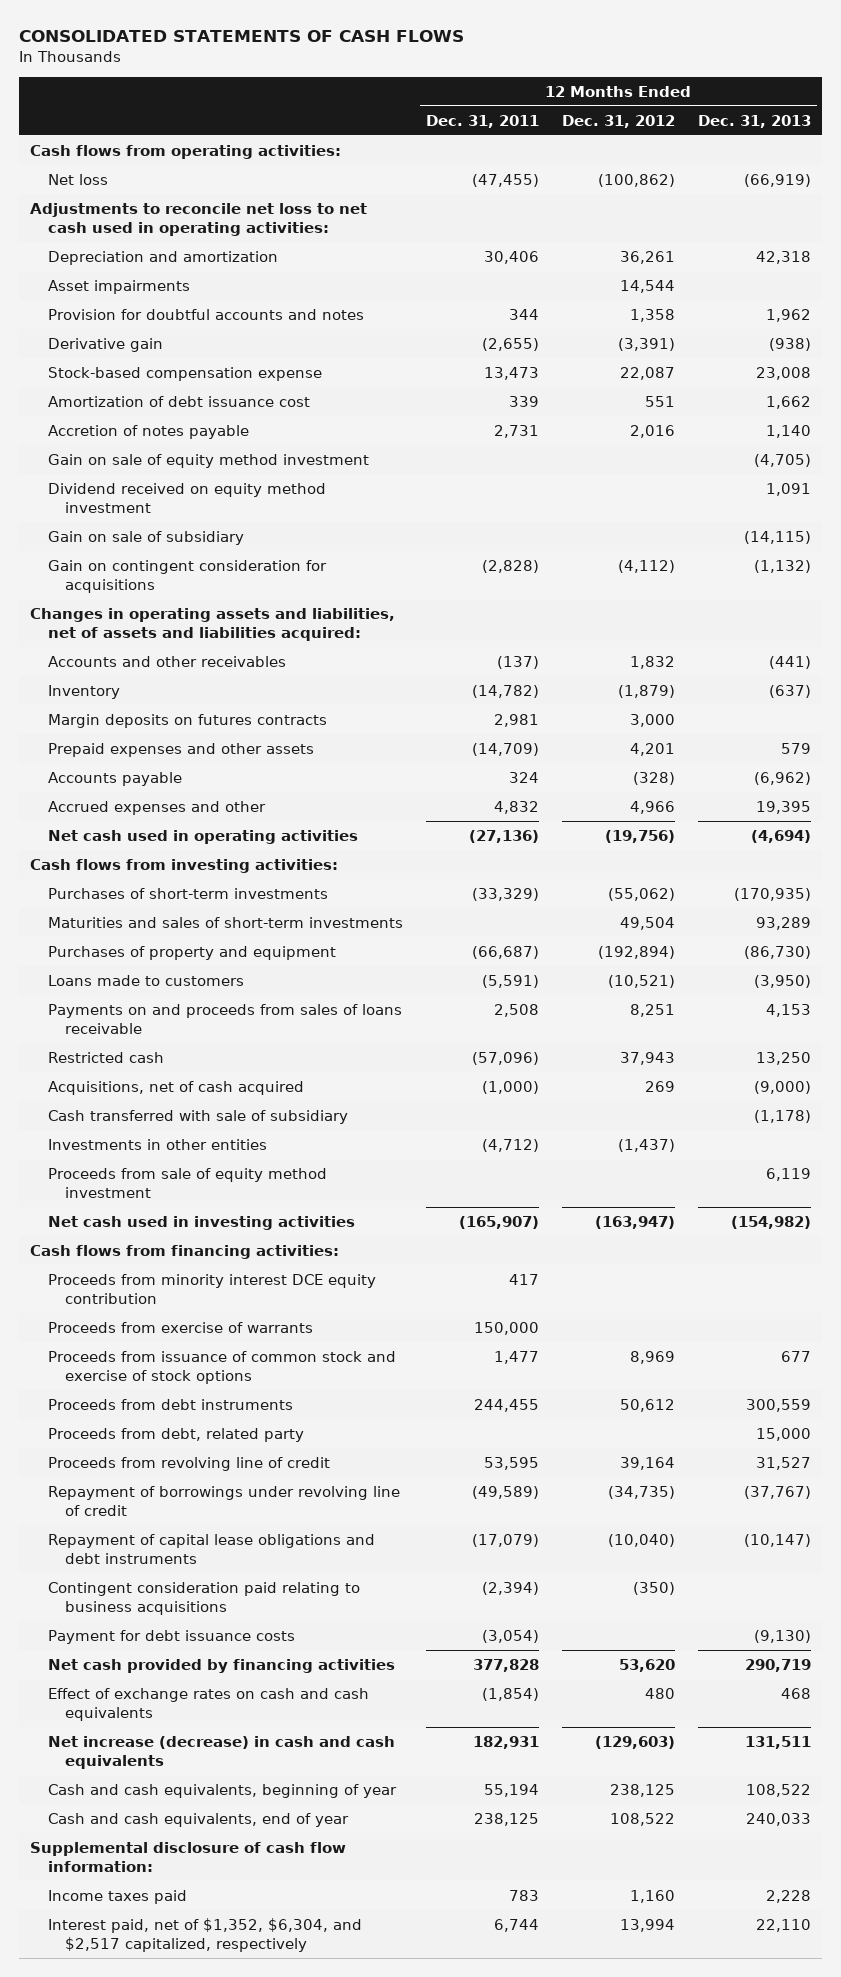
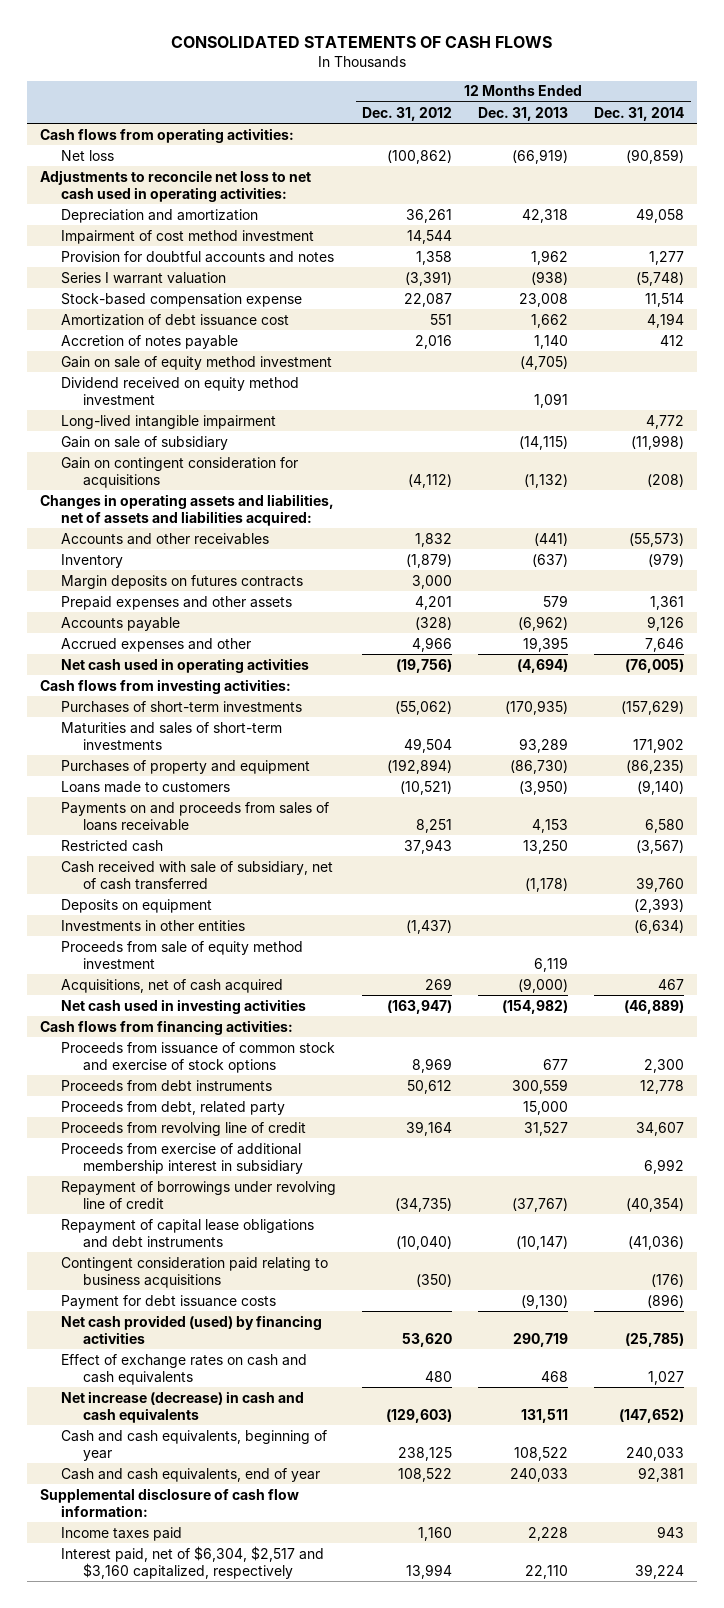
[425,114,539,128] Dec. 31, 2011 -> none
none -> [594,106,685,121] Dec. 31, 2014
[47,279,190,294] Asset impairments -> [61,229,315,244] Impairment of cost method investment
[47,337,163,352] Derivative gain -> [61,271,227,284] Series I warrant valuation
none -> [61,414,277,429] Long-lived intangible impairment
[47,1109,348,1124] Cash transferred with sale of subsidiary -> [61,860,334,890] Cash received with sale of subsidiary, net of cash transferred
none -> [61,898,213,913] Deposits on equipment
[47,1080,304,1095] Acquisitions, net of cash acquired -> [61,978,284,993] Acquisitions, net of cash acquired
[47,1273,376,1304] Proceeds from minority interest DCE equity contribution -> none
[47,1321,313,1333] Proceeds from exercise of warrants -> none
none -> [61,1142,303,1174] Proceeds from exercise of additional membership interest in subsidiary
[47,1658,395,1673] Net cash provided by financing activities -> [61,1314,323,1344] Net cash provided (used) by financing activities
[47,1917,362,1952] Interest paid, net of $1,352, $6,304, and $2,517 capitalized, respectively -> [61,1545,325,1579] Interest paid, net of $6,304, $2,517 and $3,160 capitalized, respectively

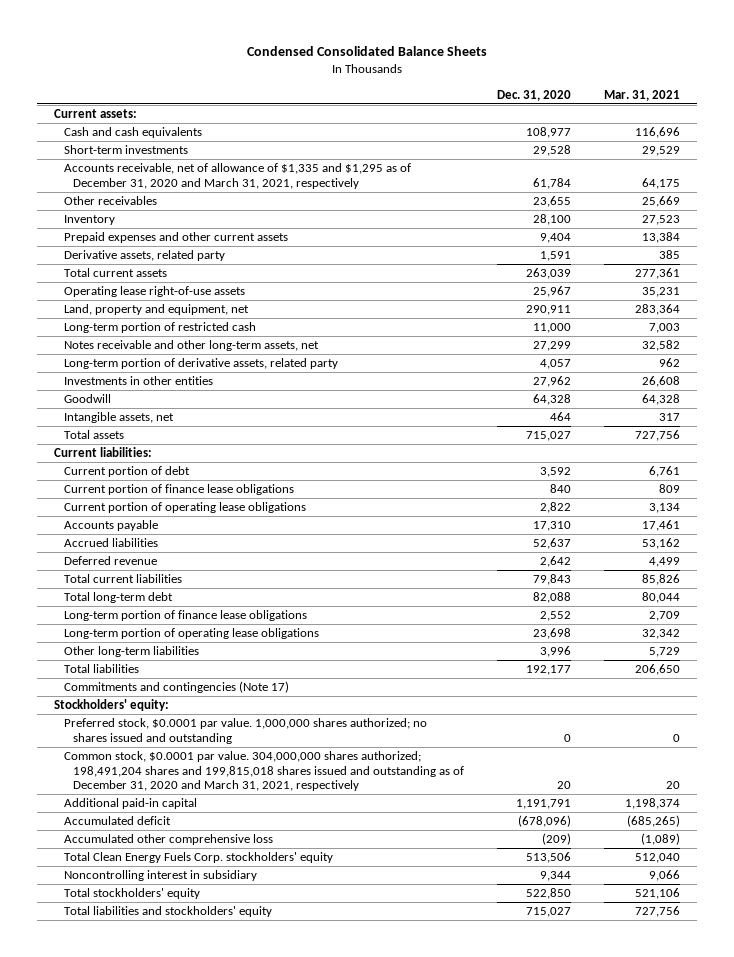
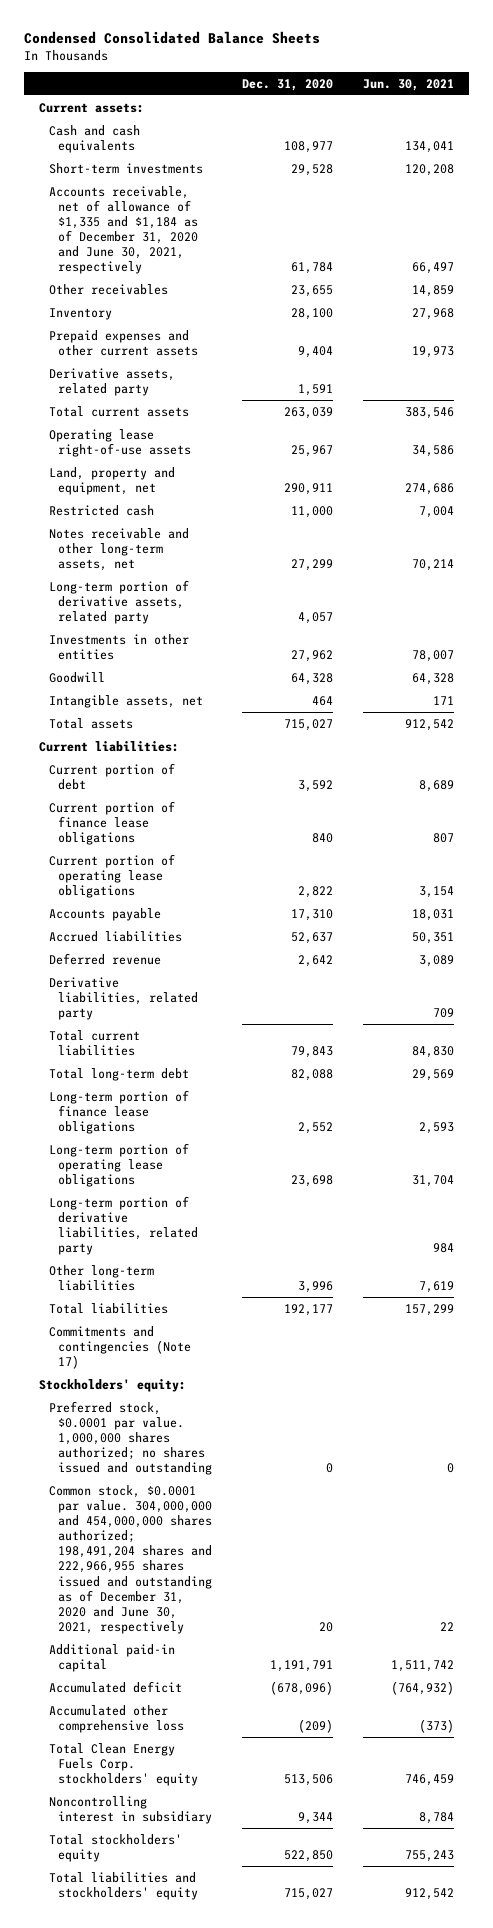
[604,89,681,101] Mar. 31, 2021 -> none
none -> [363,78,455,91] Jun. 30, 2021
[63,163,411,189] Accounts receivable, net of allowance of $1,335 and $1,295 as of December 31, 2020 and March 31, 2021, respectively -> [48,185,199,275] Accounts receivable, net of allowance of $1,335 and $1,184 as of December 31, 2020 and June 30, 2021, respectively
[63,322,256,334] Long-term portion of restricted cash -> [48,504,154,516] Restricted cash
none -> [48,976,199,1020] Derivative liabilities, related party
none -> [48,1195,199,1256] Long-term portion of derivative liabilities, related party
[63,751,465,792] Common stock, $0.0001 par value. 304,000,000 shares authorized; 198,491,204 shares and 199,815,018 shares issued and outstanding as of December 31, 2020 and March 31, 2021, respectively -> [48,1484,213,1634] Common stock, $0.0001 par value. 304,000,000 and 454,000,000 shares authorized; 198,491,204 shares and 222,966,955 shares issued and outstanding as of December 31, 2020 and June 30, 2021, respectively

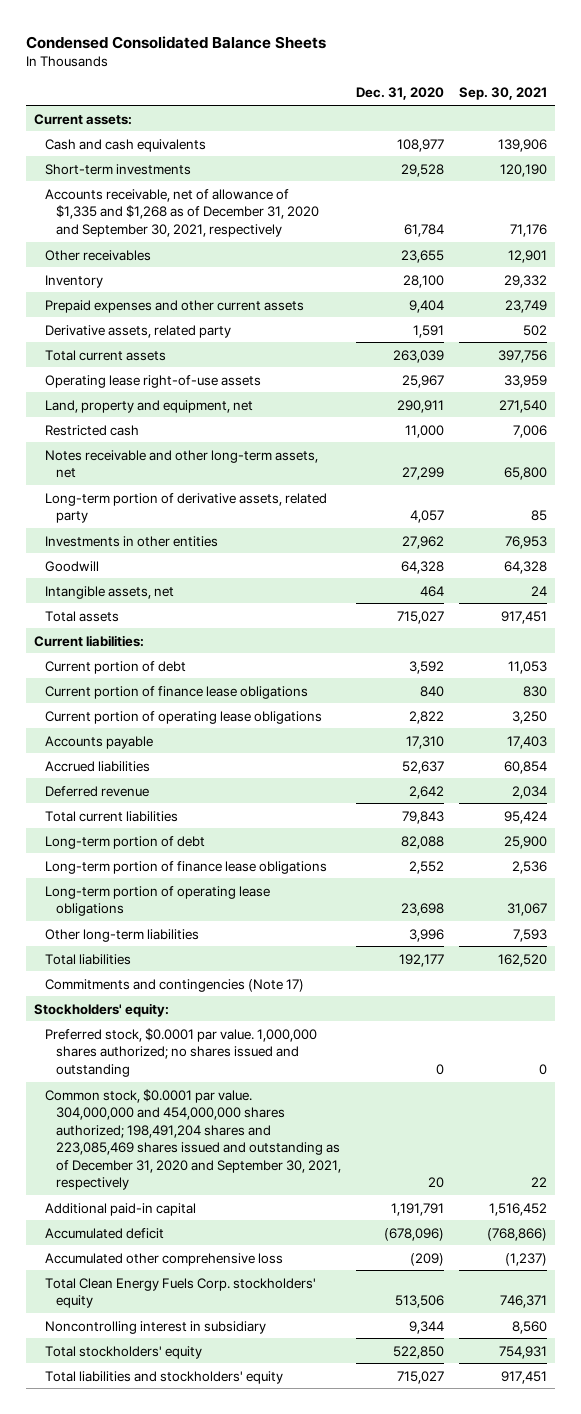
[363,78,455,91] Jun. 30, 2021 -> none
none -> [459,87,548,101] Sep. 30, 2021
[48,185,199,275] Accounts receivable, net of allowance of $1,335 and $1,184 as of December 31, 2020 and June 30, 2021, respectively -> [44,188,319,237] Accounts receivable, net of allowance of $1,335 and $1,268 as of December 31, 2020 and September 30, 2021, respectively
[48,976,199,1020] Derivative liabilities, related party -> none
[48,1067,189,1081] Total long-term debt -> [44,835,205,849] Long-term portion of debt
[48,1195,199,1256] Long-term portion of derivative liabilities, related party -> none
[48,1484,213,1634] Common stock, $0.0001 par value. 304,000,000 and 454,000,000 shares authorized; 198,491,204 shares and 222,966,955 shares issued and outstanding as of December 31, 2020 and June 30, 2021, respectively -> [44,1088,341,1191] Common stock, $0.0001 par value. 304,000,000 and 454,000,000 shares authorized; 198,491,204 shares and 223,085,469 shares issued and outstanding as of December 31, 2020 and September 30, 2021, respectively

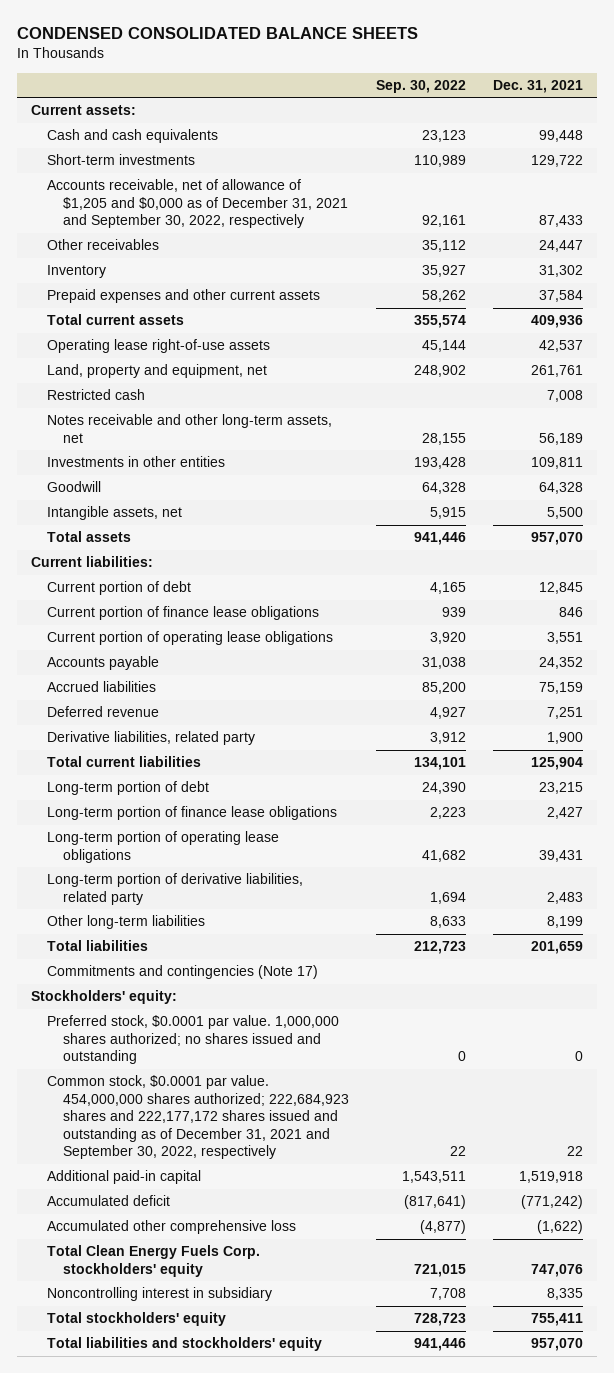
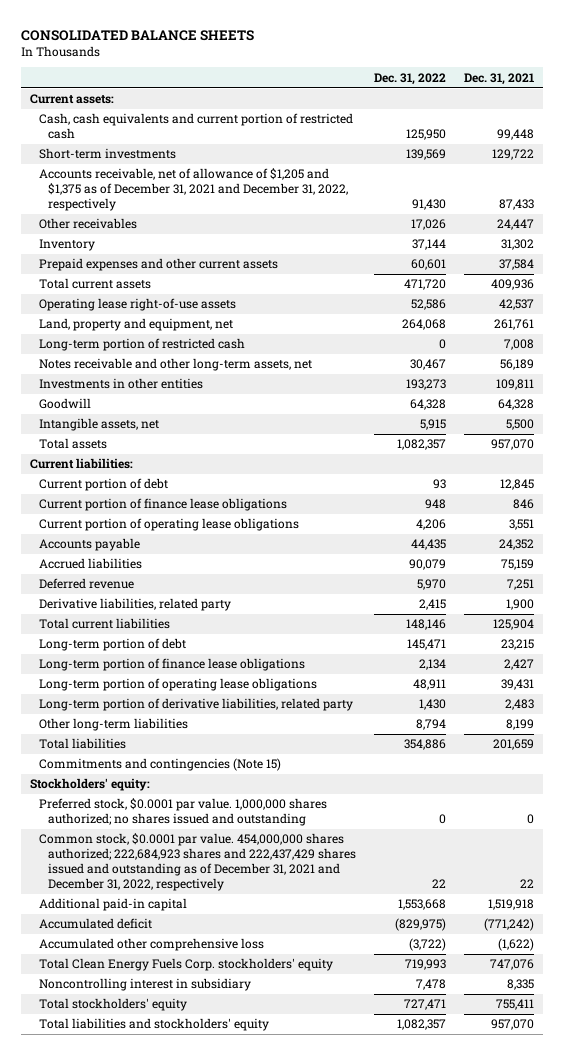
[17,27,419,40] CONDENSED CONSOLIDATED BALANCE SHEETS -> [21,29,255,41] CONSOLIDATED BALANCE SHEETS
[376,79,467,93] Sep. 30, 2022 -> none
none -> [374,72,447,85] Dec. 31, 2022
[46,129,218,144] Cash and cash equivalents -> [39,113,354,140] Cash, cash equivalents and current portion of restricted cash
[46,179,348,229] Accounts receivable, net of allowance of $1,205 and $0,000 as of December 31, 2021 and September 30, 2022, respectively -> [39,168,349,212] Accounts receivable, net of allowance of $1,205 and $1,375 as of December 31, 2021 and December 31, 2022, respectively
[46,389,145,401] Restricted cash -> [39,338,246,352] Long-term portion of restricted cash
[46,965,318,980] Commitments and contingencies (Note 17) -> [39,758,282,772] Commitments and contingencies (Note 15)
[46,1075,349,1160] Common stock, $0.0001 par value. 454,000,000 shares authorized; 222,684,923 shares and 222,177,172 shares issued and outstanding as of December 31, 2021 and September 30, 2022, respectively -> [39,833,357,891] Common stock, $0.0001 par value. 454,000,000 shares authorized; 222,684,923 shares and 222,437,429 shares issued and outstanding as of December 31, 2021 and December 31, 2022, respectively

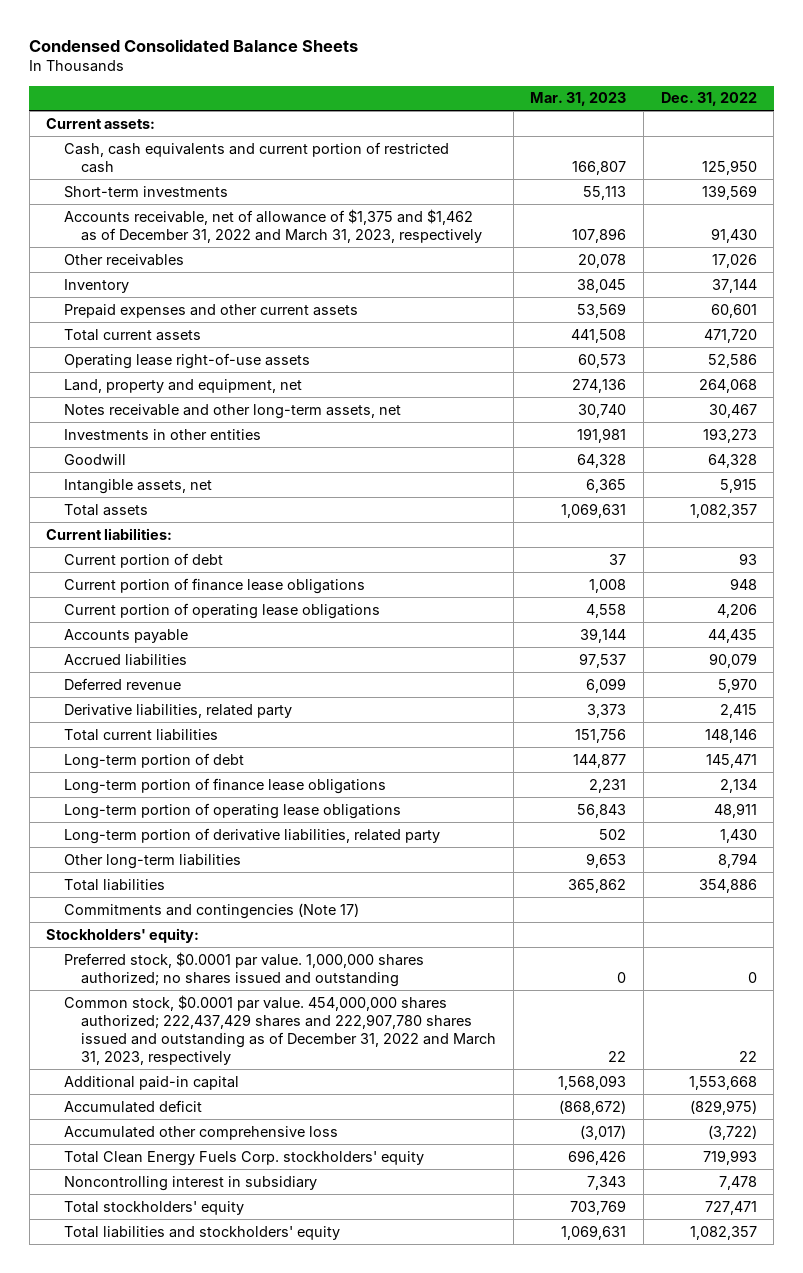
[21,29,255,41] CONSOLIDATED BALANCE SHEETS -> [29,38,359,52] Condensed Consolidated Balance Sheets
[464,72,535,85] Dec. 31, 2021 -> none
none -> [530,92,627,107] Mar. 31, 2023
[39,168,349,212] Accounts receivable, net of allowance of $1,205 and $1,375 as of December 31, 2021 and December 31, 2022, respectively -> [63,208,483,243] Accounts receivable, net of allowance of $1,375 and $1,462 as of December 31, 2022 and March 31, 2023, respectively
[39,338,246,352] Long-term portion of restricted cash -> none
[39,758,282,772] Commitments and contingencies (Note 15) -> [63,902,359,919] Commitments and contingencies (Note 17)
[39,833,357,891] Common stock, $0.0001 par value. 454,000,000 shares authorized; 222,684,923 shares and 222,437,429 shares issued and outstanding as of December 31, 2021 and December 31, 2022, respectively -> [63,994,497,1065] Common stock, $0.0001 par value. 454,000,000 shares authorized; 222,437,429 shares and 222,907,780 shares issued and outstanding as of December 31, 2022 and March 31, 2023, respectively

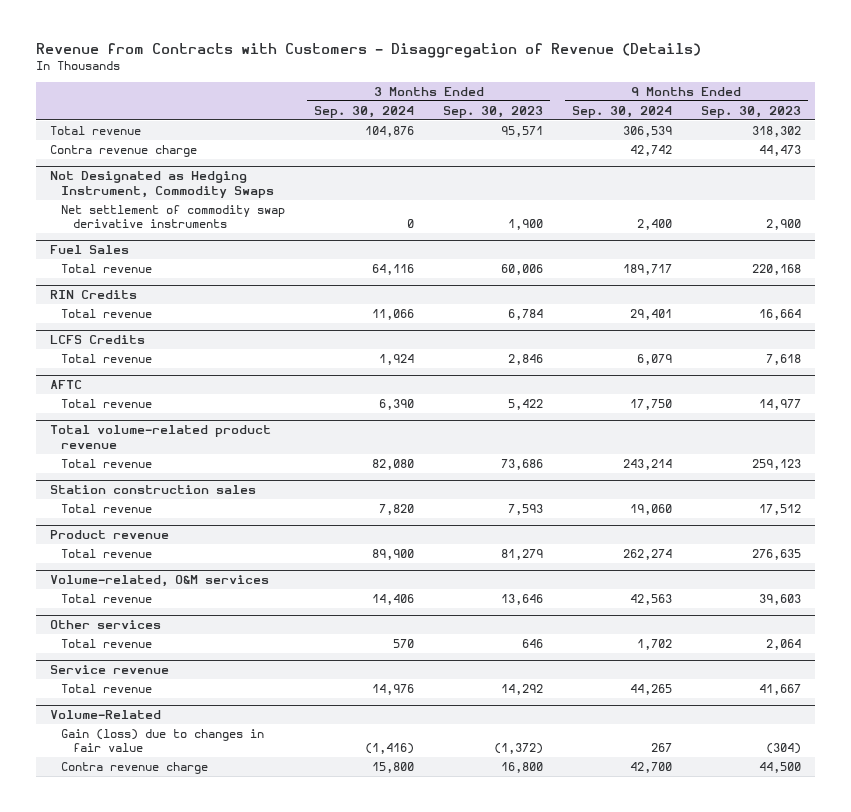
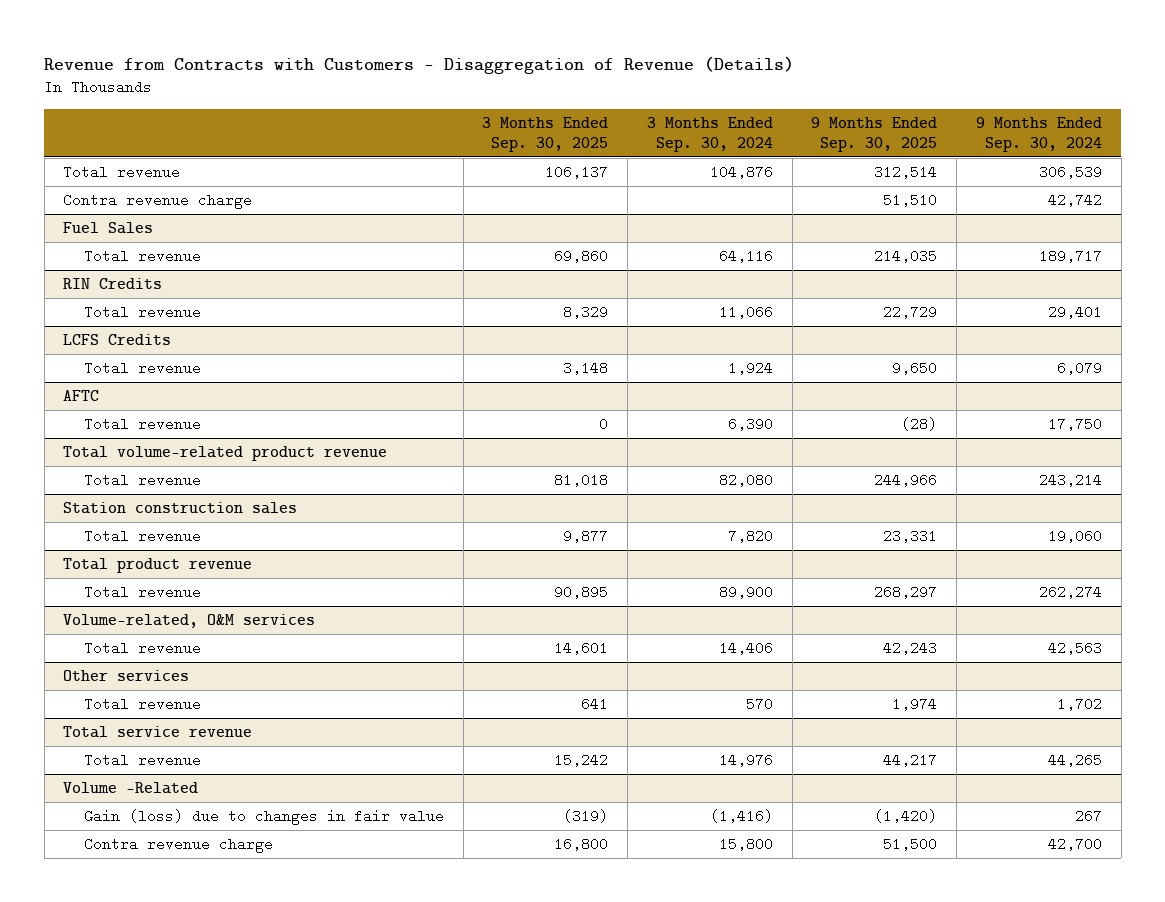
[443,105,544,118] Sep. 30, 2023 -> none
[700,105,801,118] Sep. 30, 2023 -> none
none -> [482,116,609,152] 3 Months Ended Sep. 30, 2025
none -> [811,116,938,152] 9 Months Ended Sep. 30, 2025
[50,171,275,198] Not Designated as Hedging Instrument, Commodity Swaps -> none
[61,204,286,229] Net settlement of commodity swap derivative instruments -> none
[50,530,170,540] Product revenue -> [63,558,253,574] Total product revenue
[50,665,170,675] Service revenue -> [63,726,253,739] Total service revenue
[50,710,162,720] Volume-Related -> [63,782,199,795] Volume -Related

